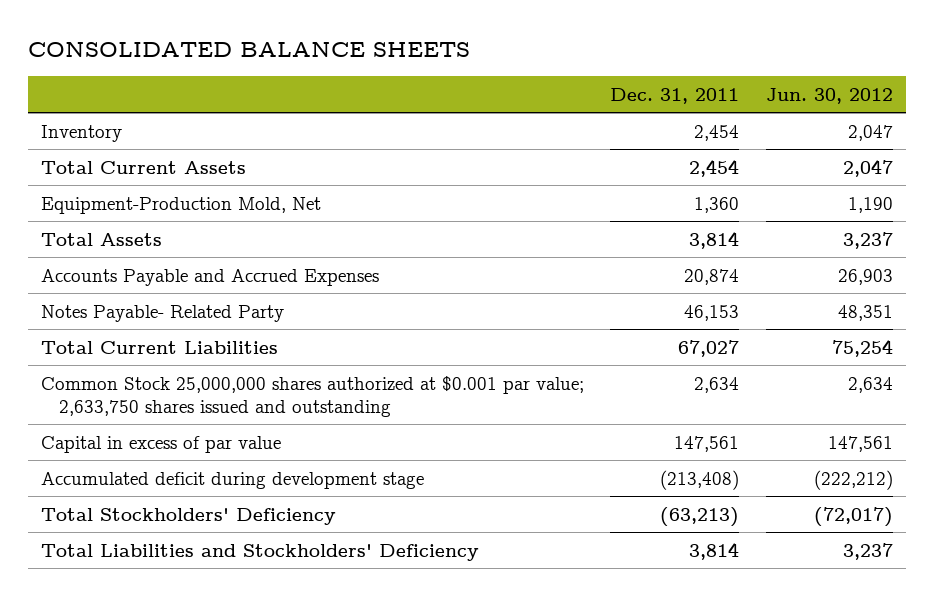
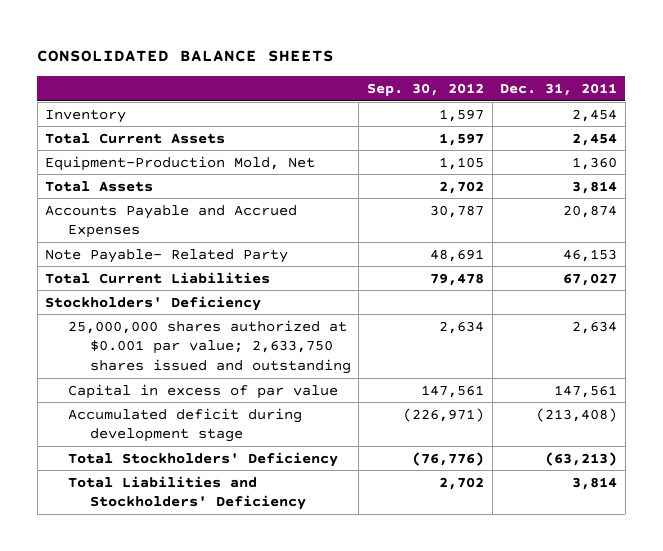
[765,87,893,104] Jun. 30, 2012 -> none
none -> [367,82,485,96] Sep. 30, 2012
[40,304,284,322] Notes Payable- Related Party -> [45,248,289,263] Note Payable- Related Party
none -> [45,295,262,311] Stockholders' Deficiency
[40,375,584,417] Common Stock 25,000,000 shares authorized at $0.001 par value; 2,633,750 shares issued and outstanding -> [67,319,351,375] 25,000,000 shares authorized at $0.001 par value; 2,633,750 shares issued and outstanding

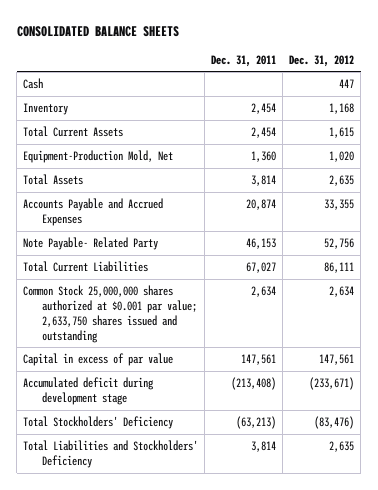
[367,82,485,96] Sep. 30, 2012 -> none
none -> [289,54,355,67] Dec. 31, 2012
none -> [23,78,44,90] Cash
[45,295,262,311] Stockholders' Deficiency -> none
[67,319,351,375] 25,000,000 shares authorized at $0.001 par value; 2,633,750 shares issued and outstanding -> [23,285,197,343] Common Stock 25,000,000 shares authorized at $0.001 par value; 2,633,750 shares issued and outstanding

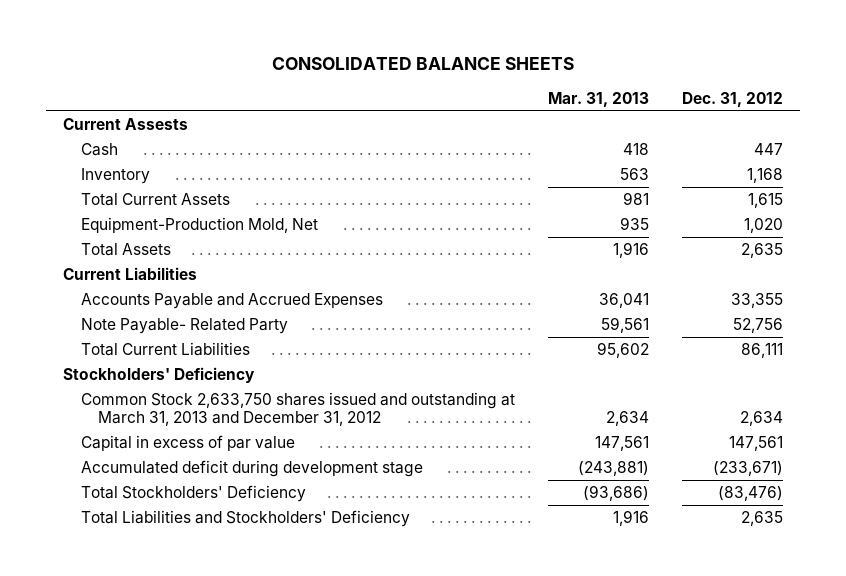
[211,54,277,67] Dec. 31, 2011 -> none
none -> [547,91,649,107] Mar. 31, 2013
none -> [63,118,189,131] Current Assests
none -> [63,267,198,281] Current Liabilities
none -> [63,367,256,384] Stockholders' Deficiency
[23,285,197,343] Common Stock 25,000,000 shares authorized at $0.001 par value; 2,633,750 shares issued and outstanding -> [80,392,515,426] Common Stock 2,633,750 shares issued and outstanding at March 31, 2013 and December 31, 2012

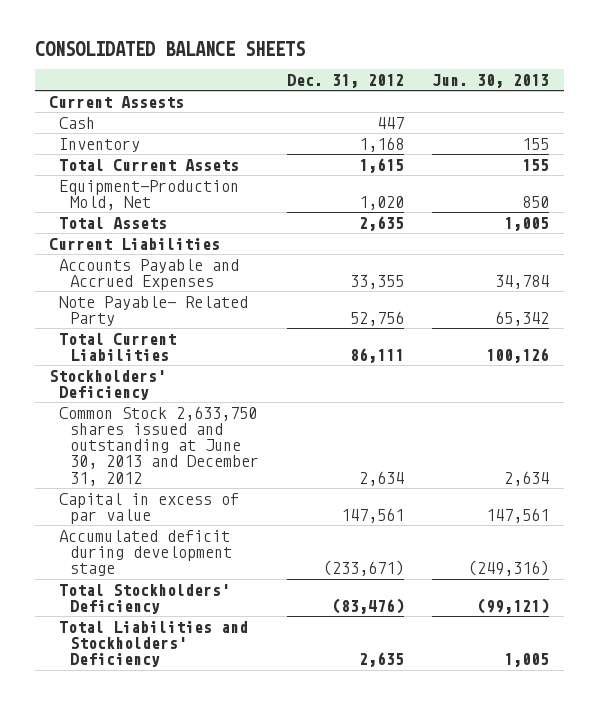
[547,91,649,107] Mar. 31, 2013 -> none
none -> [432,73,550,88] Jun. 30, 2013
[80,392,515,426] Common Stock 2,633,750 shares issued and outstanding at March 31, 2013 and December 31, 2012 -> [59,405,259,486] Common Stock 2,633,750 shares issued and outstanding at June 30, 2013 and December 31, 2012

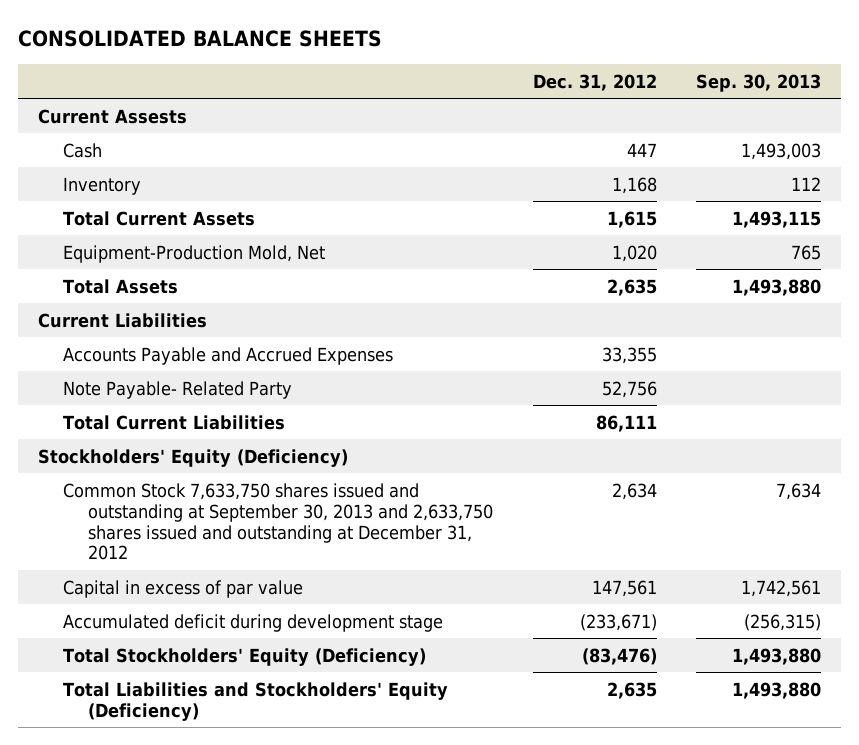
[432,73,550,88] Jun. 30, 2013 -> none
none -> [696,73,822,92] Sep. 30, 2013
[49,369,167,400] Stockholders' Deficiency -> [37,448,348,467] Stockholders' Equity (Deficiency)
[59,405,259,486] Common Stock 2,633,750 shares issued and outstanding at June 30, 2013 and December 31, 2012 -> [62,482,493,561] Common Stock 7,633,750 shares issued and outstanding at September 30, 2013 and 2,633,750 shares issued and outstanding at December 31, 2012
[59,583,231,614] Total Stockholders' Deficiency -> [62,647,426,666] Total Stockholders' Equity (Deficiency)
[59,620,249,668] Total Liabilities and Stockholders' Deficiency -> [62,681,448,721] Total Liabilities and Stockholders' Equity (Deficiency)

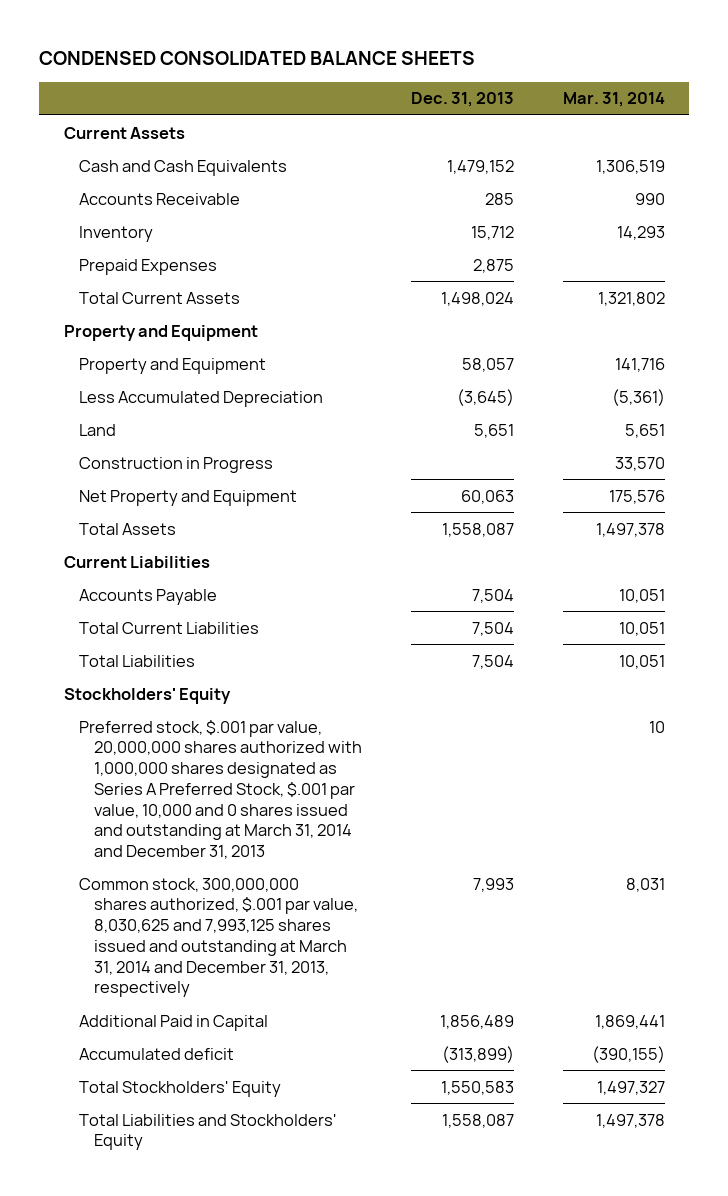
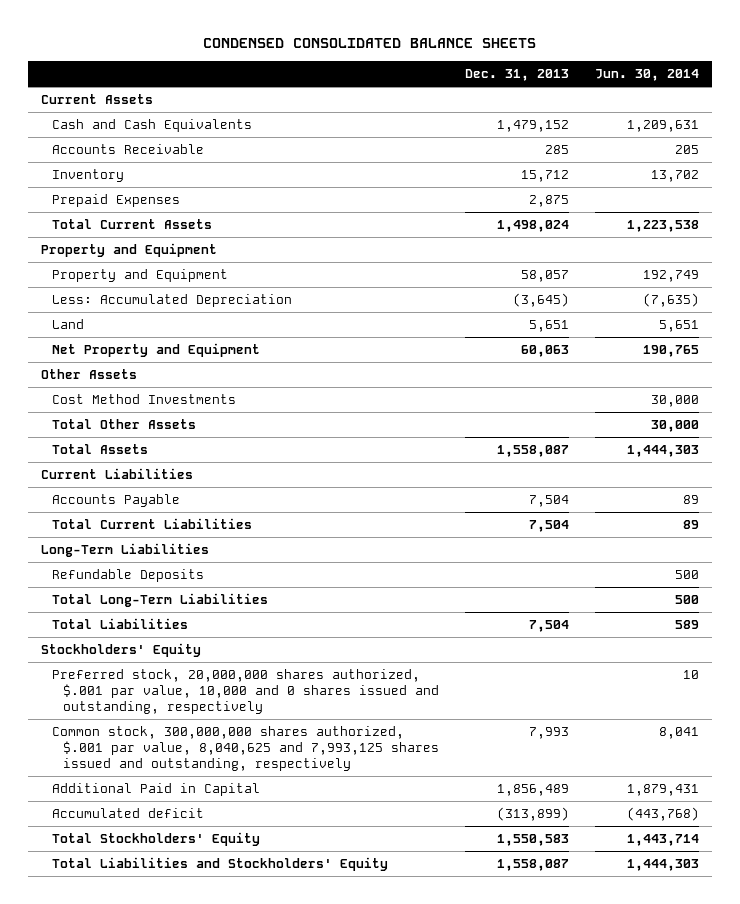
[562,92,665,108] Mar. 31, 2014 -> none
none -> [595,69,700,82] Jun. 30, 2014
[79,390,324,407] Less Accumulated Depreciation -> [51,293,292,307] Less: Accumulated Depreciation
[79,456,274,473] Construction in Progress -> none
none -> [40,368,137,379] Other Assets
none -> [51,393,236,404] Cost Method Investments
none -> [51,418,196,429] Total Other Assets
none -> [40,542,209,557] Long-Term Liabilities
none -> [51,568,204,582] Refundable Deposits
none -> [51,592,268,607] Total Long-Term Liabilities
[79,719,363,860] Preferred stock, $.001 par value, 20,000,000 shares authorized with 1,000,000 shares designated as Series A Preferred Stock, $.001 par value, 10,000 and 0 shares issued and outstanding at March 31, 2014 and December 31, 2013 -> [51,668,440,715] Preferred stock, 20,000,000 shares authorized, $.001 par value, 10,000 and 0 shares issued and outstanding, respectively
[79,877,359,998] Common stock, 300,000,000 shares authorized, $.001 par value, 8,030,625 and 7,993,125 shares issued and outstanding at March 31, 2014 and December 31, 2013, respectively -> [51,725,440,772] Common stock, 300,000,000 shares authorized, $.001 par value, 8,040,625 and 7,993,125 shares issued and outstanding, respectively

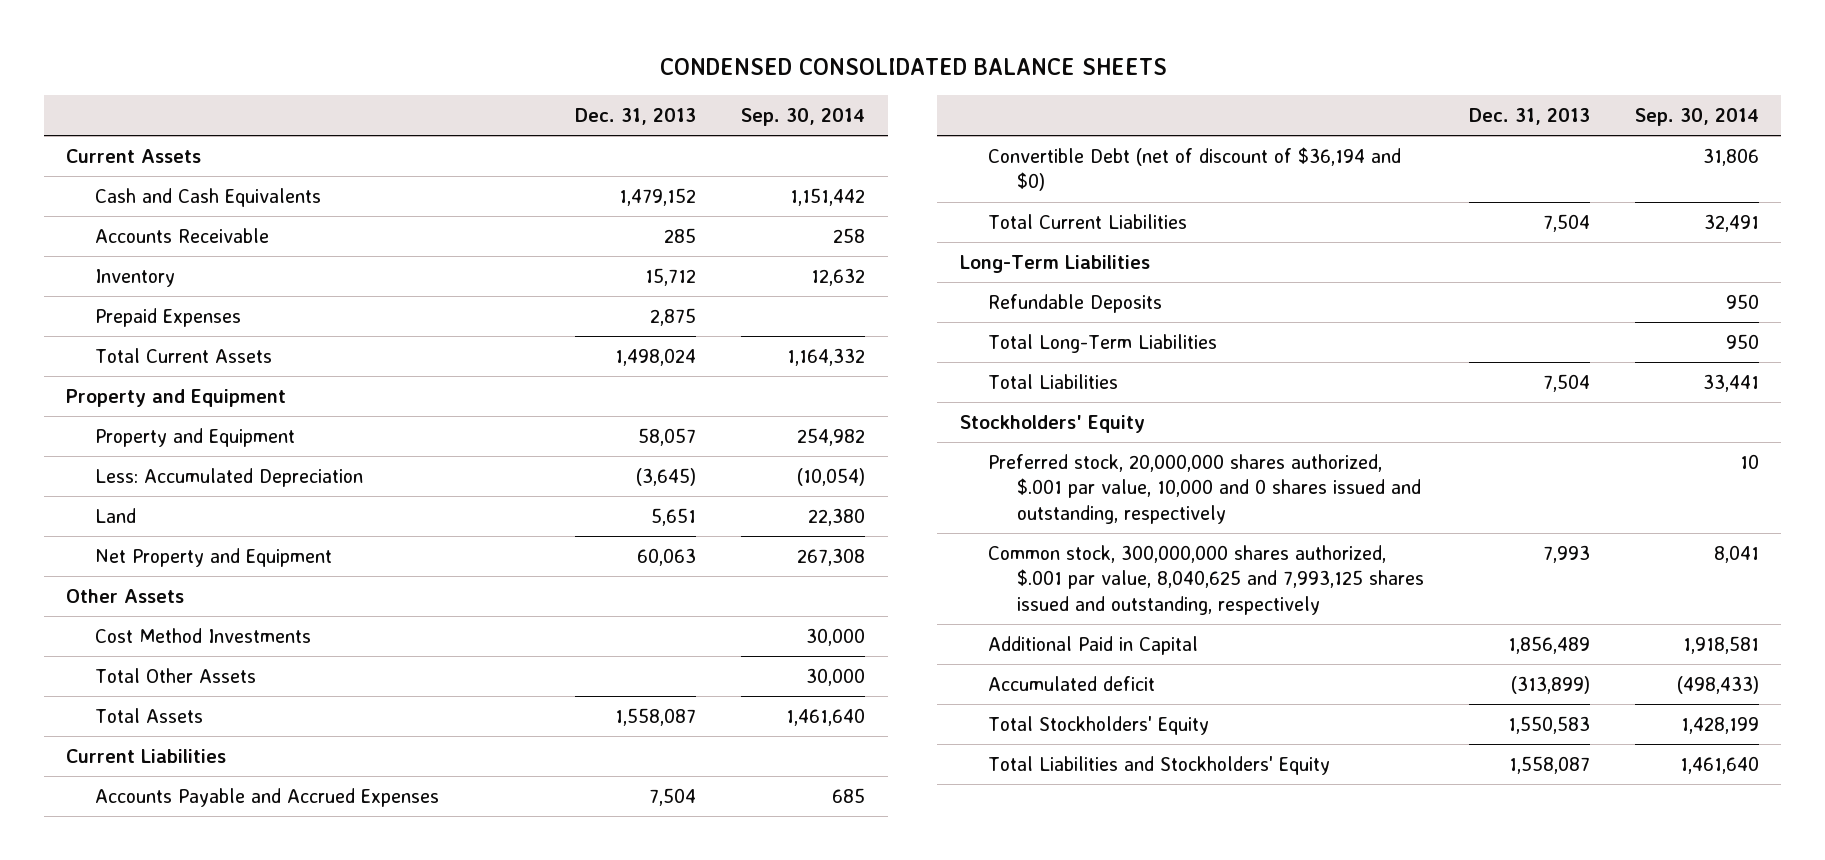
[595,69,700,82] Jun. 30, 2014 -> none
none -> [741,107,866,126] Sep. 30, 2014
[51,493,180,507] Accounts Payable -> [94,787,439,807] Accounts Payable and Accrued Expenses
none -> [988,146,1402,192] Convertible Debt (net of discount of $36,194 and $0)

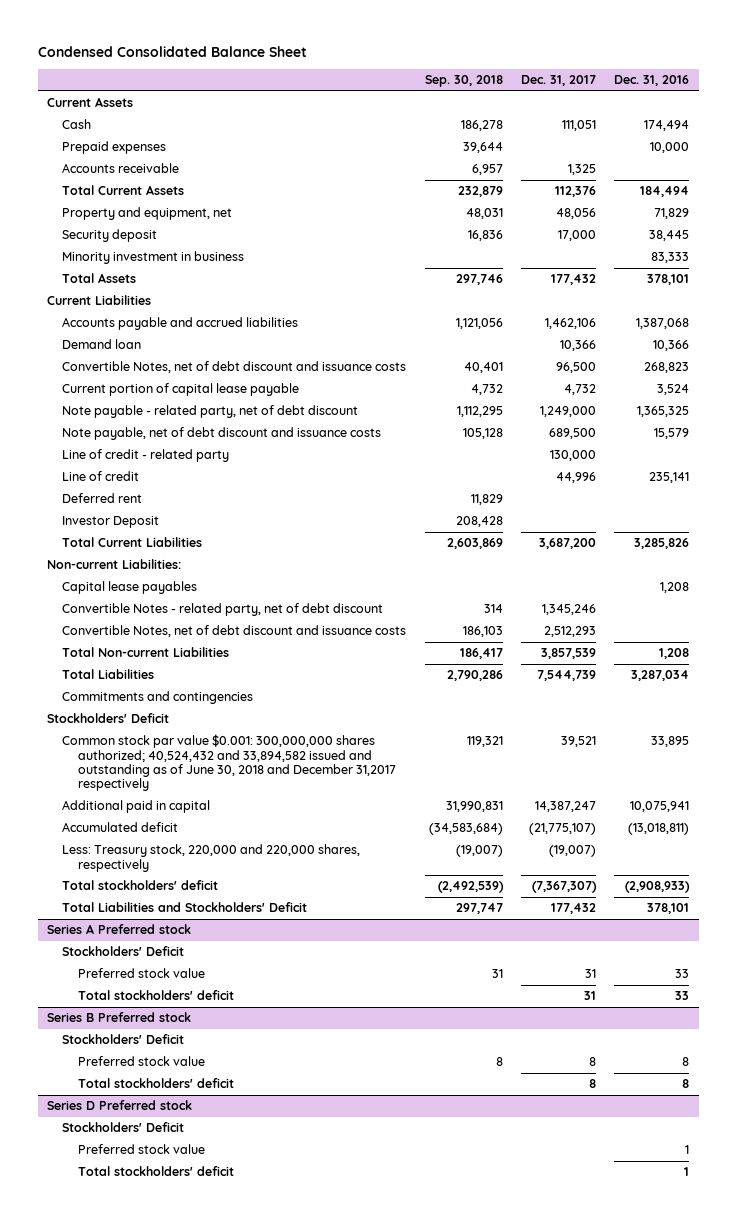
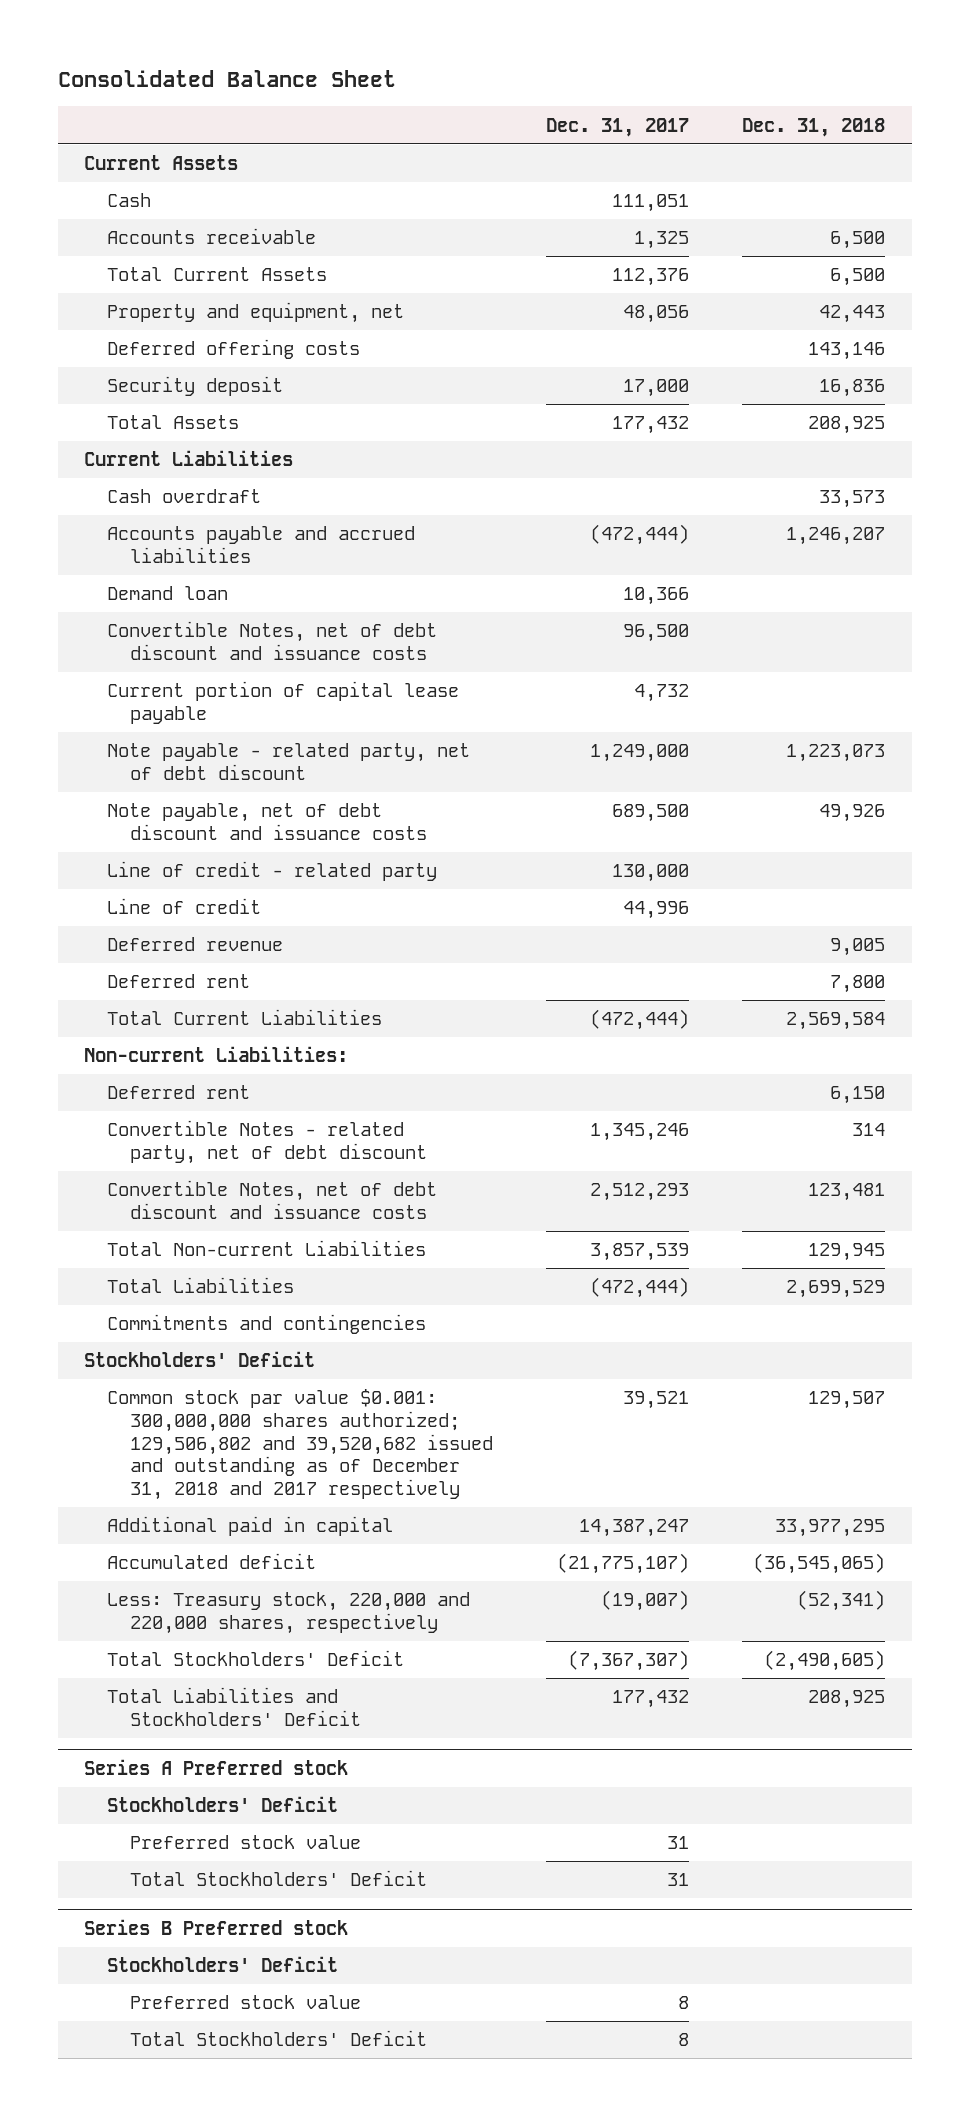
[37,45,307,57] Condensed Consolidated Balance Sheet -> [57,70,396,88] Consolidated Balance Sheet
[424,75,503,88] Sep. 30, 2018 -> none
[614,75,690,87] Dec. 31, 2016 -> none
none -> [742,117,886,137] Dec. 31, 2018
[62,141,167,155] Prepaid expenses -> none
none -> [106,339,360,360] Deferred offering costs
[62,251,245,265] Minority investment in business -> none
none -> [106,489,261,504] Cash overdraft
[545,318,597,330] 1,462,106 -> [589,524,689,546] (472,444)
none -> [106,937,283,952] Deferred revenue
[62,516,160,529] Investor Deposit -> none
[539,538,597,550] 3,687,200 -> [589,1009,689,1031] (472,444)
[62,581,198,595] Capital lease payables -> none
none -> [106,1085,250,1100] Deferred rent
[537,670,597,682] 7,544,739 -> [589,1277,689,1299] (472,444)
[62,734,396,792] Common stock par value $0.001: 300,000,000 shares authorized; 40,524,432 and 33,894,582 issued and outstanding as of June 30, 2018 and December 31,2017 respectively -> [106,1389,493,1500] Common stock par value $0.001: 300,000,000 shares authorized; 129,506,802 and 39,520,682 issued and outstanding as of December 31, 2018 and 2017 respectively
[62,880,219,891] Total stockholders' deficit -> [106,1650,404,1667] Total Stockholders' Deficit
[77,990,234,1001] Total stockholders' deficit -> [129,1870,427,1887] Total Stockholders' Deficit
[46,1100,192,1111] Series D Preferred stock -> none
[62,1122,185,1133] Stockholders' Deficit -> none
[77,1144,205,1155] Preferred stock value -> none
[77,1166,234,1177] Total stockholders' deficit -> none
[77,1078,234,1089] Total stockholders' deficit -> [129,2030,427,2047] Total Stockholders' Deficit

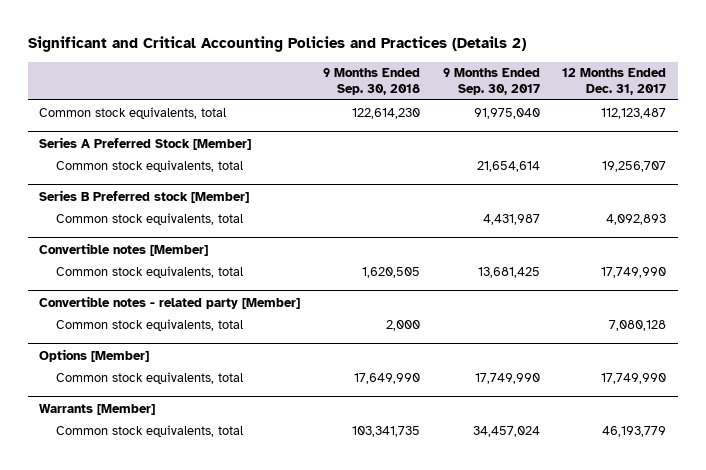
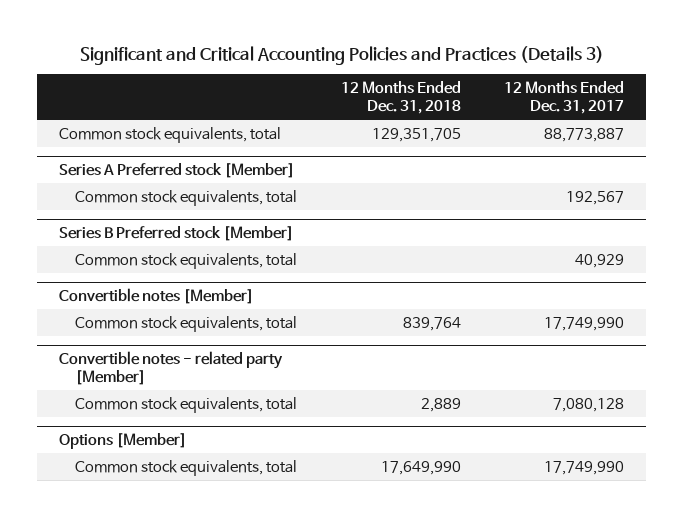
[28,36,527,53] Significant and Critical Accounting Policies and Practices (Details 2) -> [79,45,604,65] Significant and Critical Accounting Policies and Practices (Details 3)
[323,68,421,96] 9 Months Ended Sep. 30, 2018 -> none
[442,68,540,96] 9 Months Ended Sep. 30, 2017 -> none
none -> [340,81,461,115] 12 Months Ended Dec. 31, 2018
[601,107,667,119] 112,123,487 -> [544,127,625,142] 88,773,887
[39,136,252,150] Series A Preferred Stock [Member] -> [59,162,296,178] Series A Preferred stock [Member]
[602,160,667,172] 19,256,707 -> [566,190,625,205] 192,567
[606,213,667,225] 4,092,893 -> [575,253,625,268] 40,929
[39,403,156,415] Warrants [Member] -> none
[55,424,243,437] Common stock equivalents, total -> none

